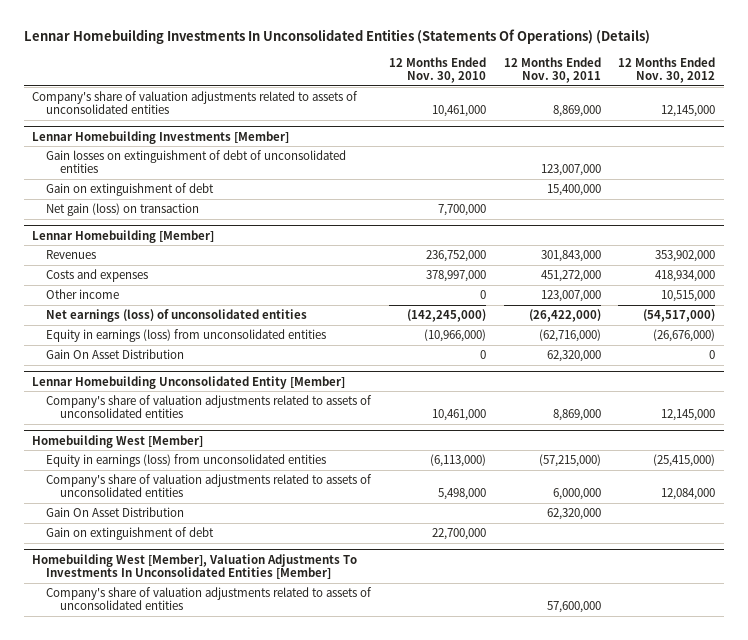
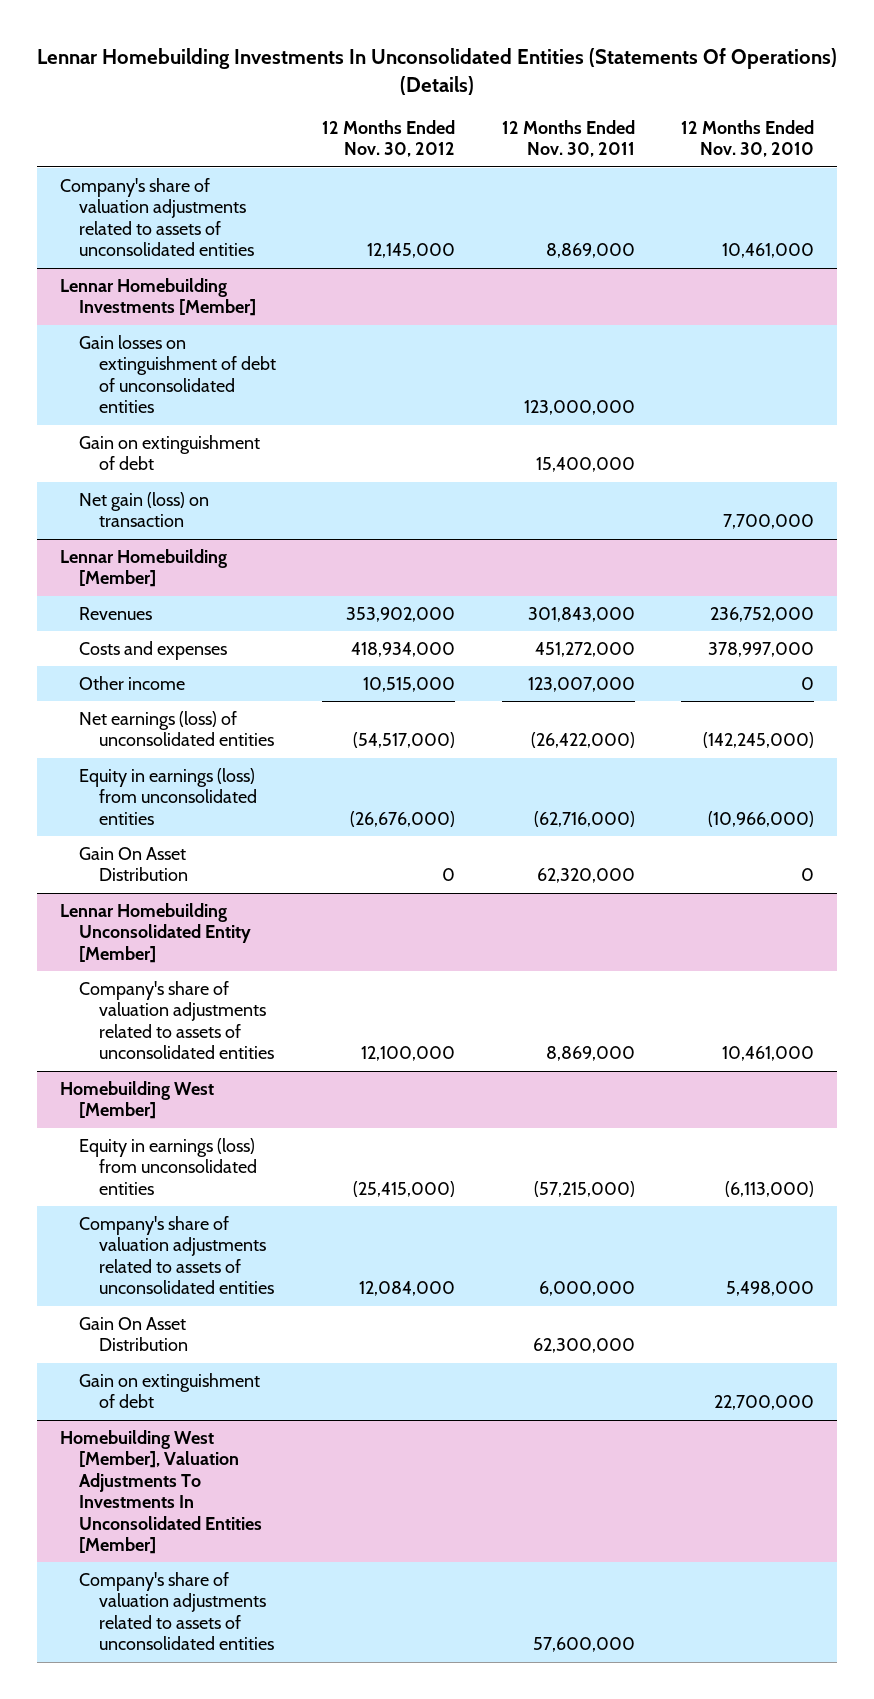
[540,164,601,177] 123,007,000 -> [523,400,635,416] 123,000,000
[661,409,716,422] 12,145,000 -> [361,1046,456,1062] 12,100,000
[546,507,601,520] 62,320,000 -> [532,1338,635,1354] 62,300,000

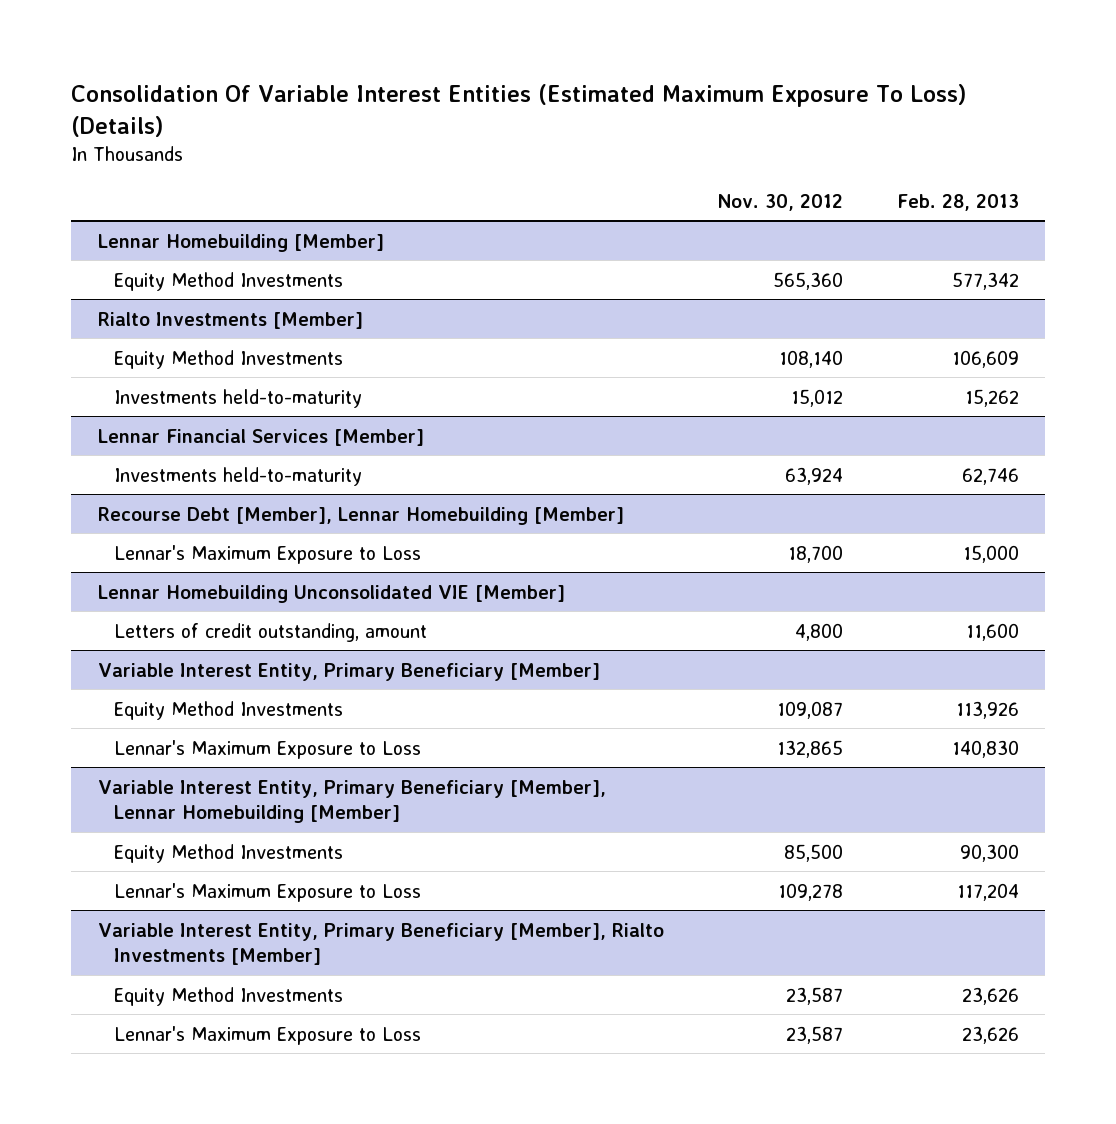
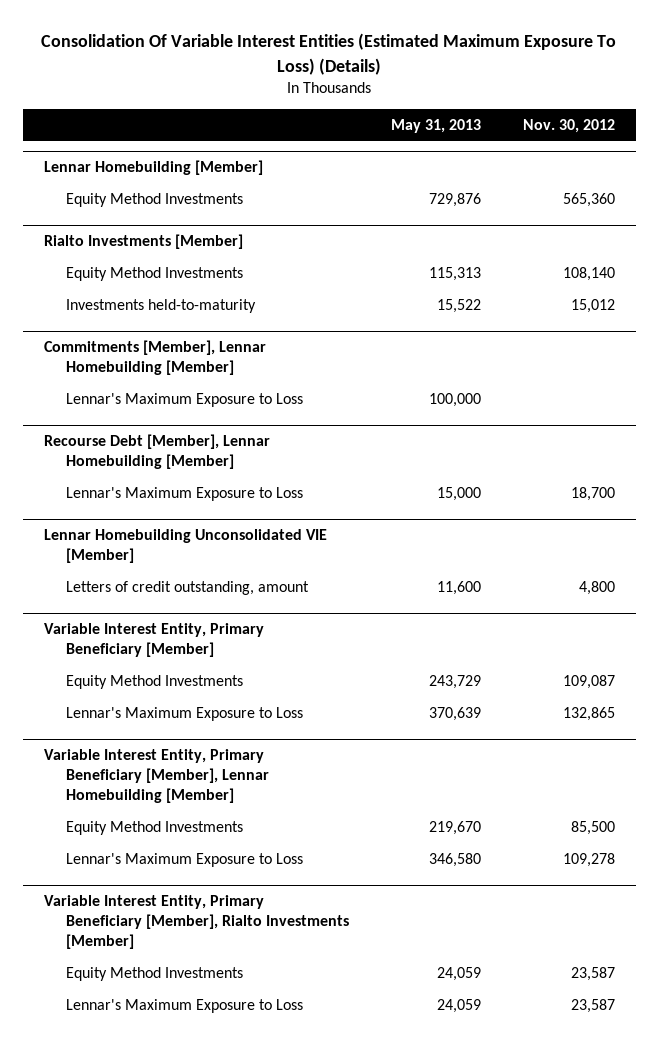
[896,193,1019,211] Feb. 28, 2013 -> none
none -> [391,118,482,133] May 31, 2013
[97,428,424,446] Lennar Financial Services [Member] -> none
[113,466,362,486] Investments held-to-maturity -> none
none -> [43,339,266,376] Commitments [Member], Lennar Homebuilding [Member]
none -> [66,392,304,407] Lennar's Maximum Exposure to Loss

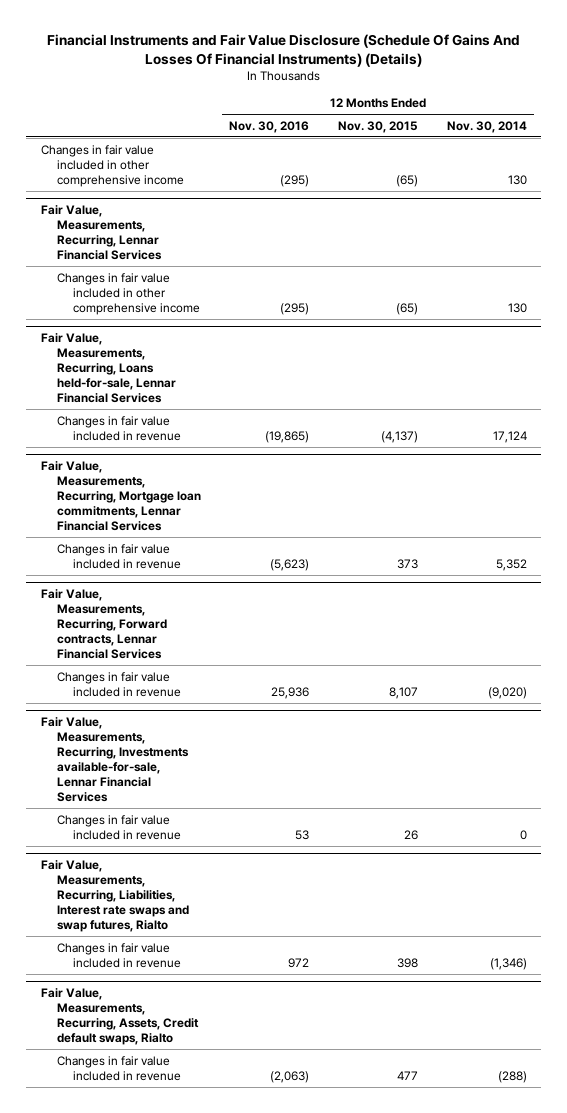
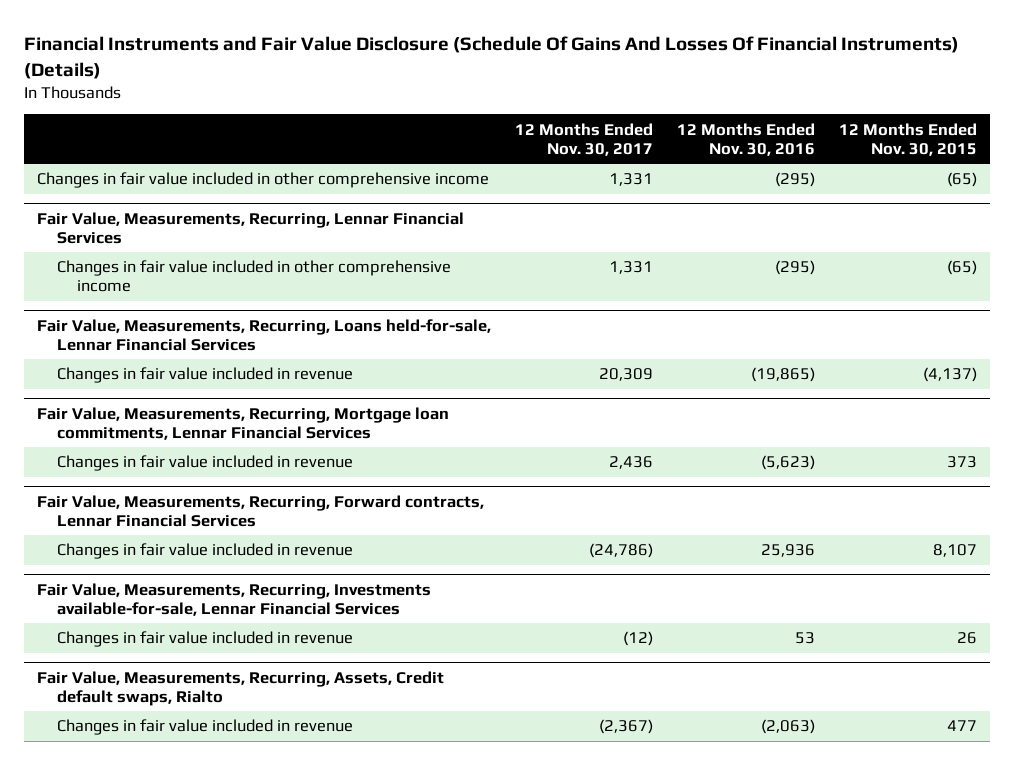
[446,120,527,133] Nov. 30, 2014 -> none
none -> [514,122,653,156] 12 Months Ended Nov. 30, 2017
[40,860,189,933] Fair Value, Measurements, Recurring, Liabilities, Interest rate swaps and swap futures, Rialto -> none
[56,942,181,968] Changes in fair value included in revenue -> none

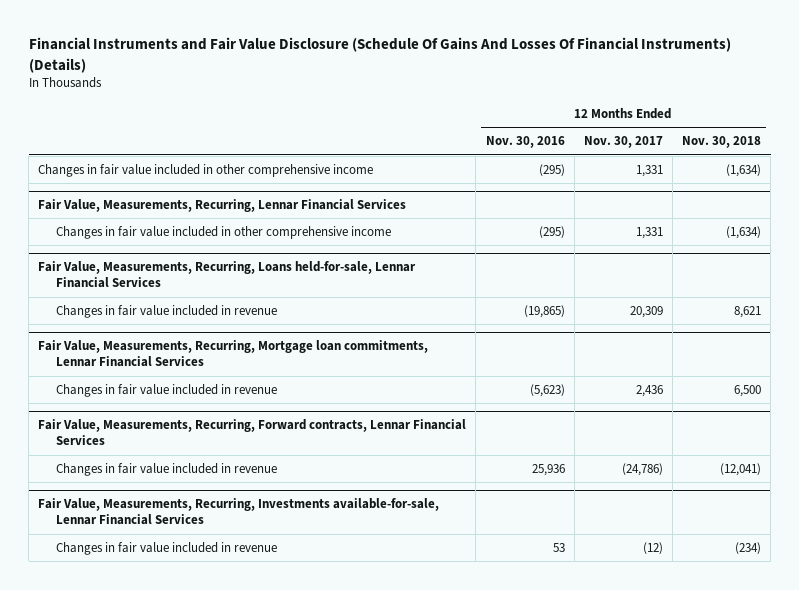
[839,122,978,156] 12 Months Ended Nov. 30, 2015 -> none
none -> [682,136,762,149] Nov. 30, 2018
[36,670,444,706] Fair Value, Measurements, Recurring, Assets, Credit default swaps, Rialto -> none
[56,719,353,736] Changes in fair value included in revenue -> none

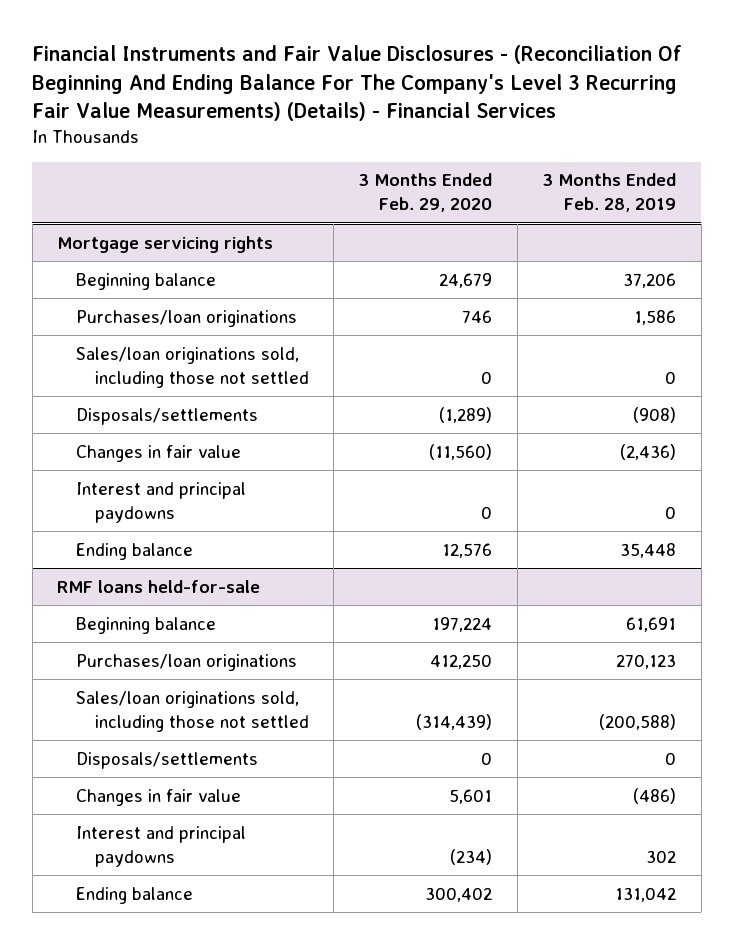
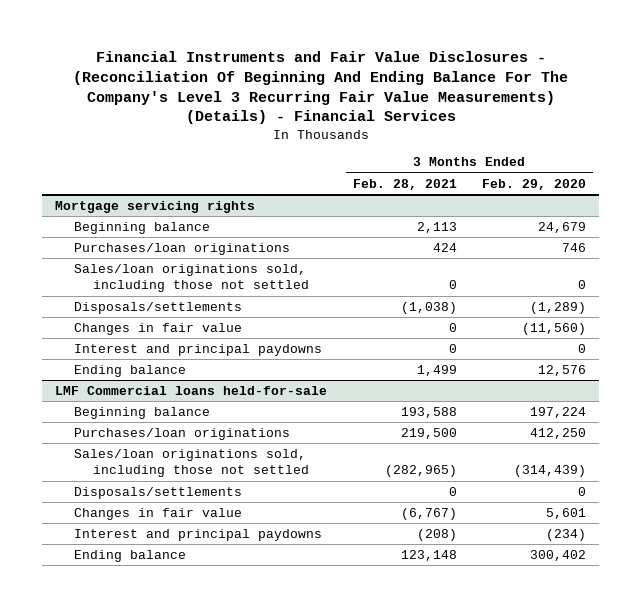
[542,173,677,213] 3 Months Ended Feb. 28, 2019 -> none
none -> [352,178,457,190] Feb. 28, 2021
[57,579,261,593] RMF loans held-for-sale -> [54,385,327,395] LMF Commercial loans held-for-sale

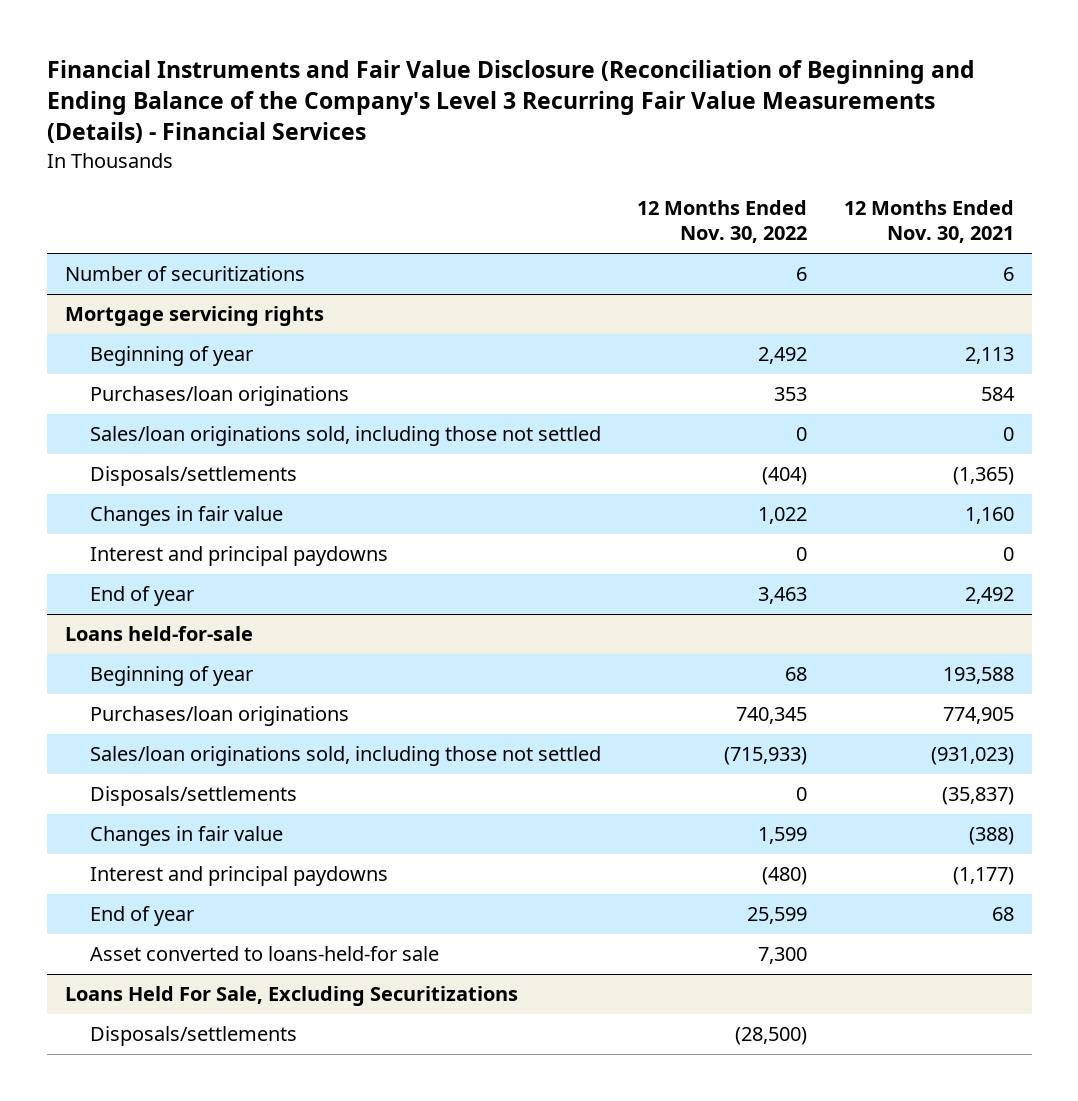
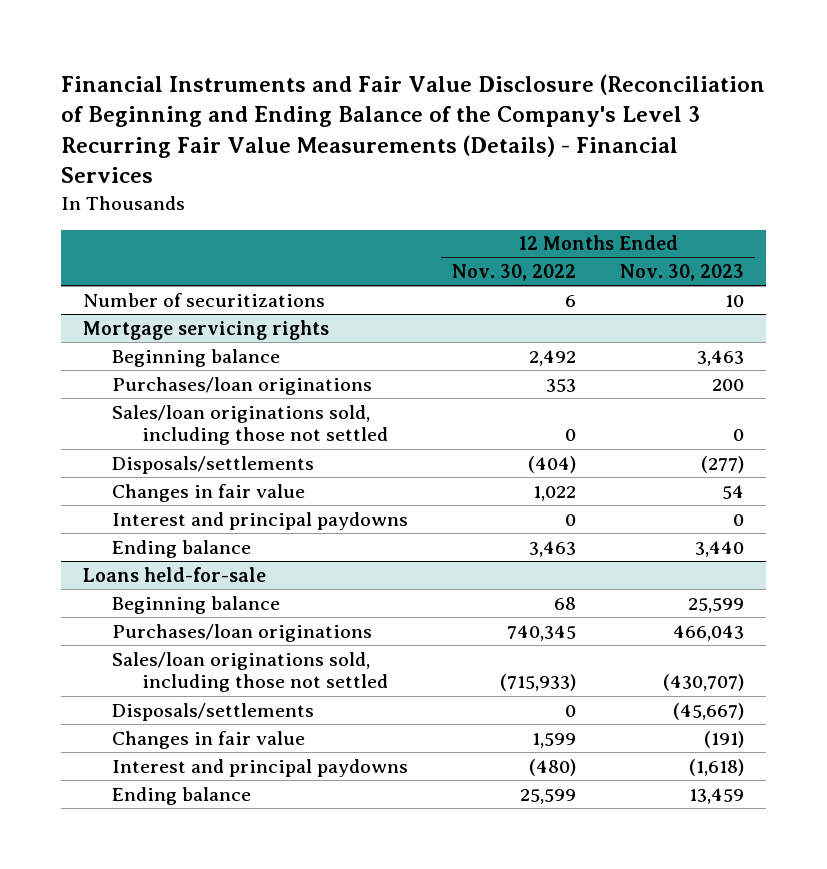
[843,200,1014,244] 12 Months Ended Nov. 30, 2021 -> none
none -> [620,264,745,282] Nov. 30, 2023
[89,346,253,367] Beginning of year -> [112,348,281,367] Beginning balance
[89,586,194,607] End of year -> [112,539,252,558] Ending balance
[89,666,253,687] Beginning of year -> [112,595,281,614] Beginning balance
[89,946,439,962] Asset converted to loans-held-for sale -> none
[64,986,518,1007] Loans Held For Sale, Excluding Securitizations -> none
[89,1026,297,1047] Disposals/settlements -> none
[89,906,194,927] End of year -> [112,786,252,805] Ending balance

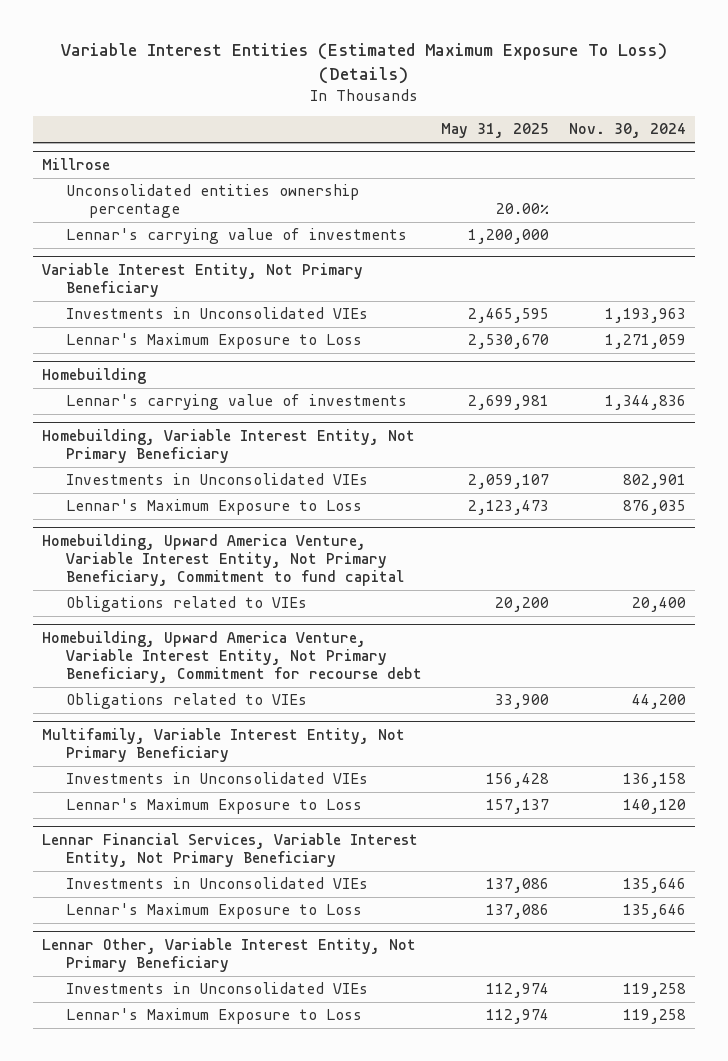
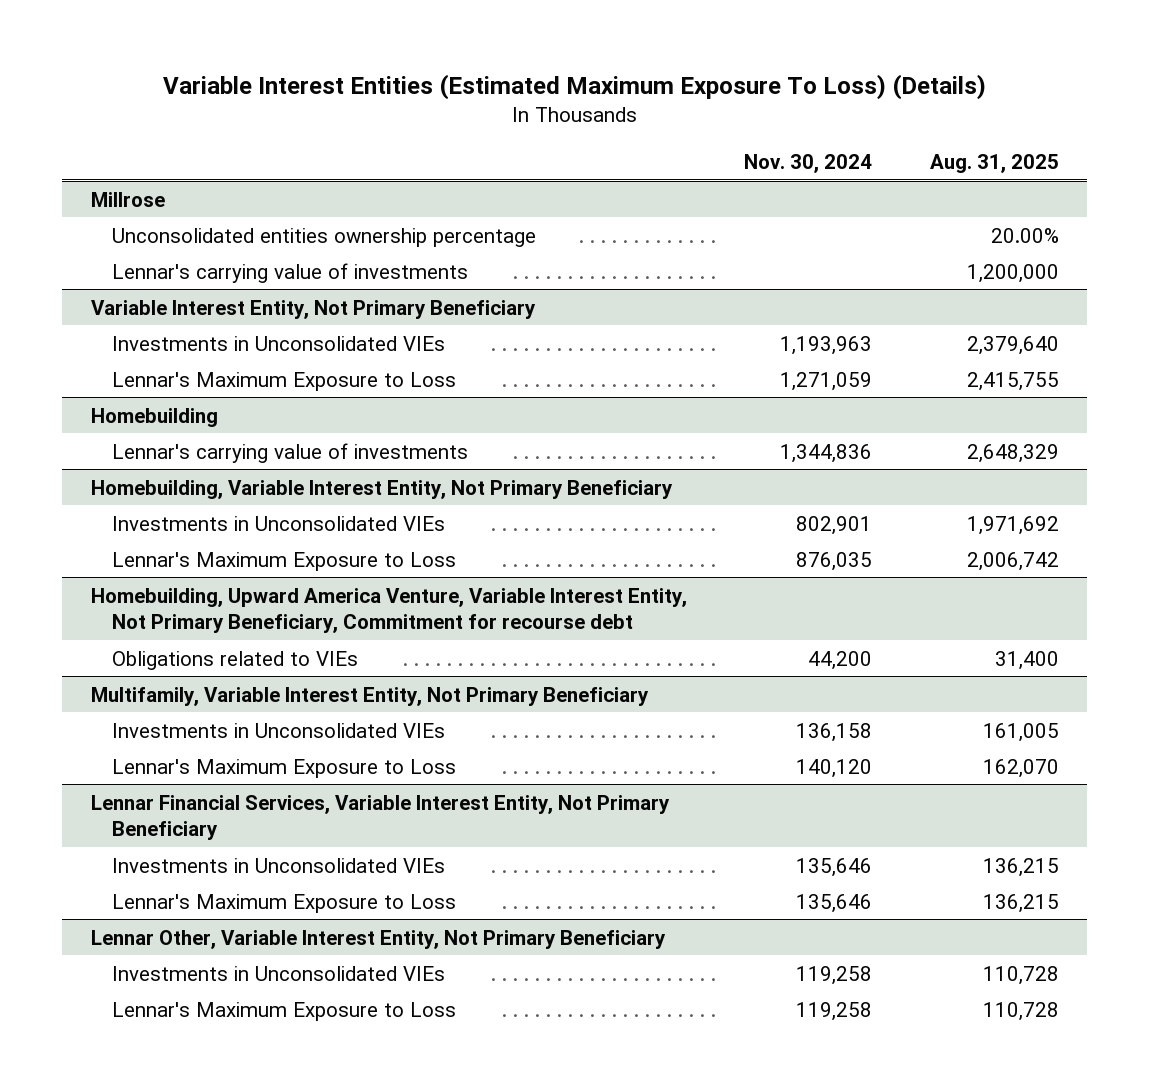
[441,123,550,139] May 31, 2025 -> none
none -> [929,153,1059,173] Aug. 31, 2025
[42,534,404,587] Homebuilding, Upward America Venture, Variable Interest Entity, Not Primary Beneficiary, Commitment to fund capital -> none
[65,596,307,613] Obligations related to VIEs -> none

